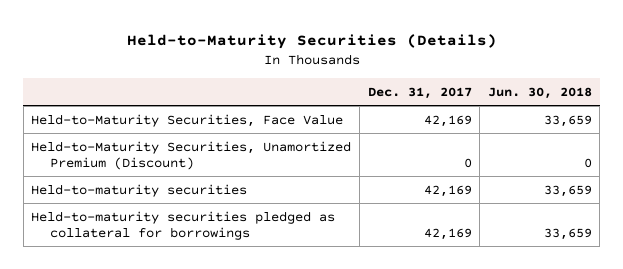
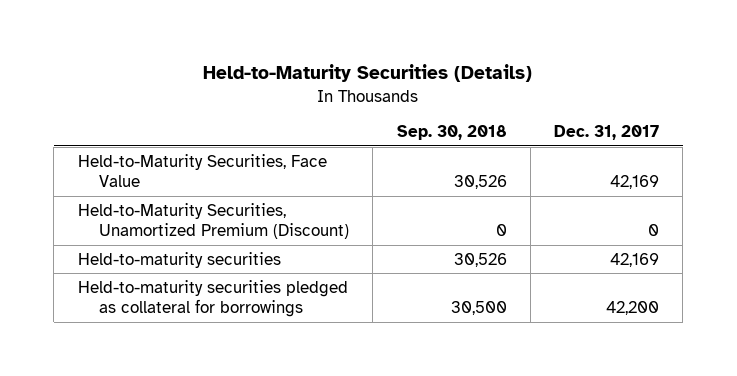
[487,86,592,99] Jun. 30, 2018 -> none
none -> [396,125,507,141] Sep. 30, 2018
[423,227,472,240] 42,169 -> [606,301,660,316] 42,200

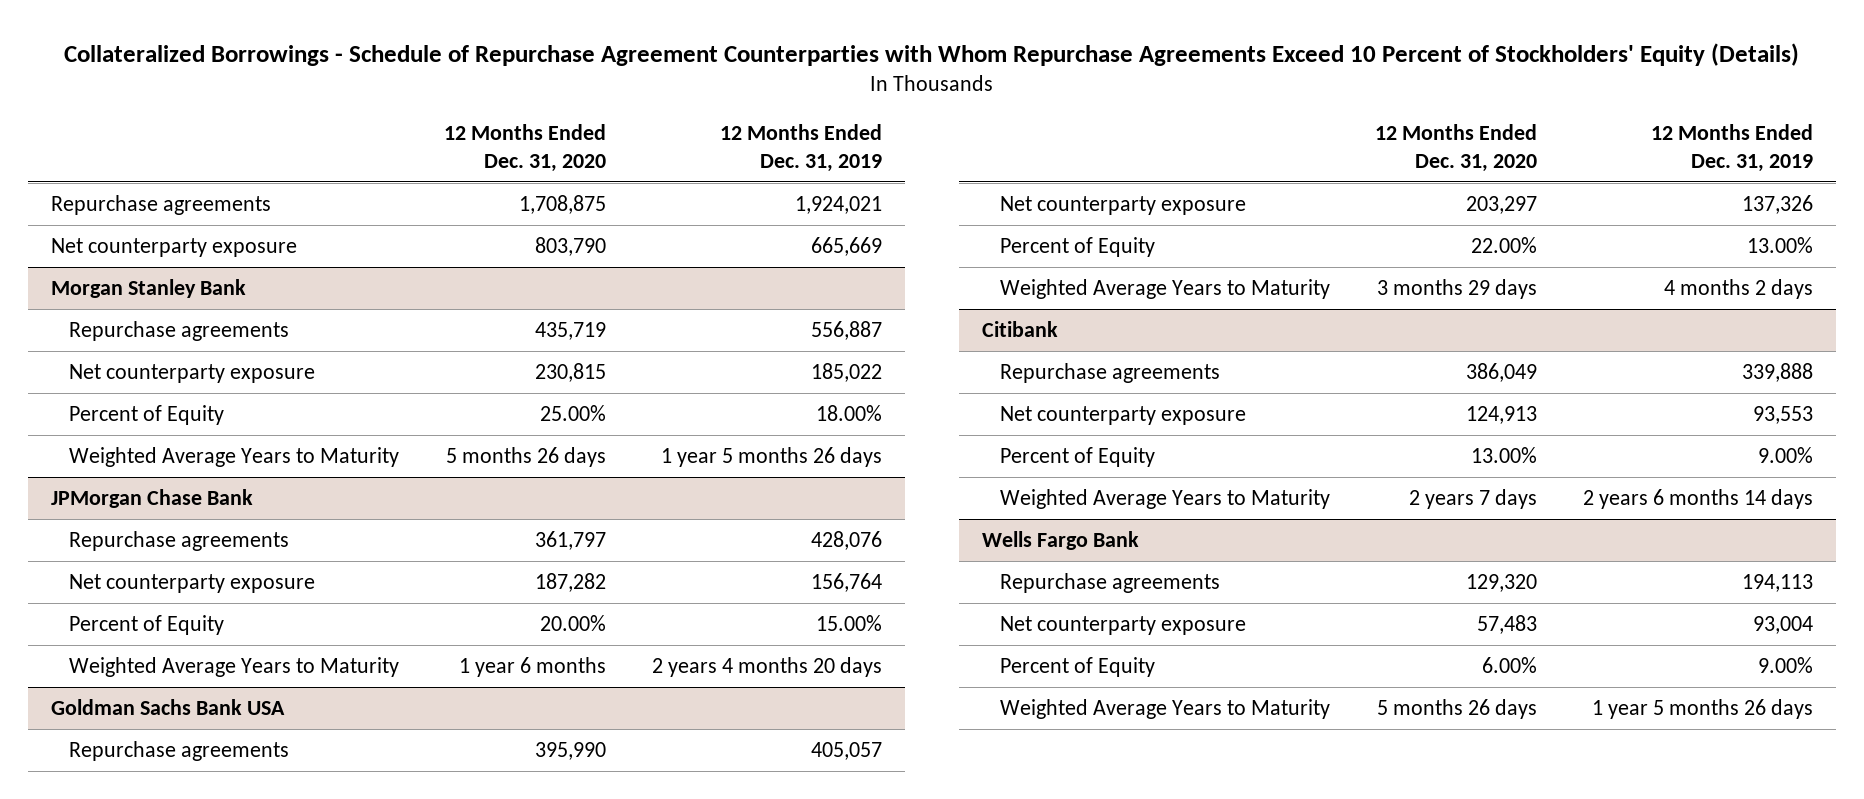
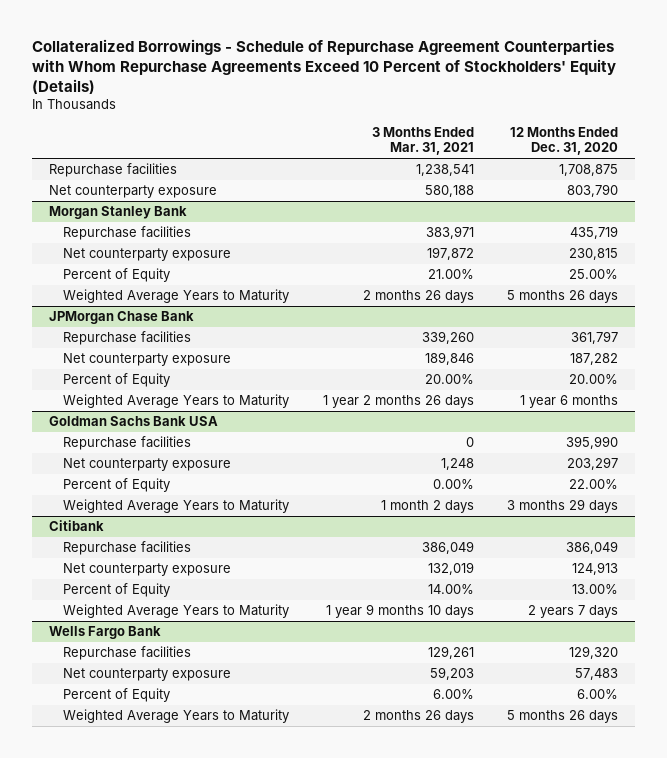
[720,124,883,173] 12 Months Ended Dec. 31, 2019 -> none
none -> [371,127,474,156] 3 Months Ended Mar. 31, 2021
[50,194,271,215] Repurchase agreements -> [48,163,177,178] Repurchase facilities
[68,320,289,341] Repurchase agreements -> [62,226,191,241] Repurchase facilities
[68,530,289,551] Repurchase agreements -> [62,331,191,346] Repurchase facilities
[68,740,289,761] Repurchase agreements -> [62,436,191,451] Repurchase facilities
[999,362,1220,383] Repurchase agreements -> [62,541,191,556] Repurchase facilities
[999,572,1220,593] Repurchase agreements -> [62,646,191,661] Repurchase facilities

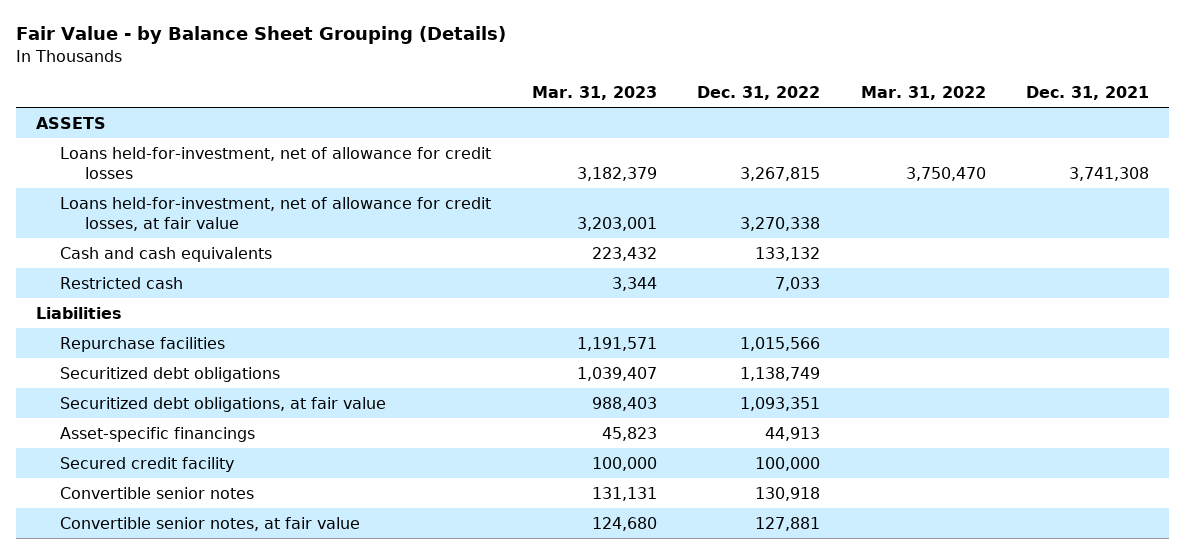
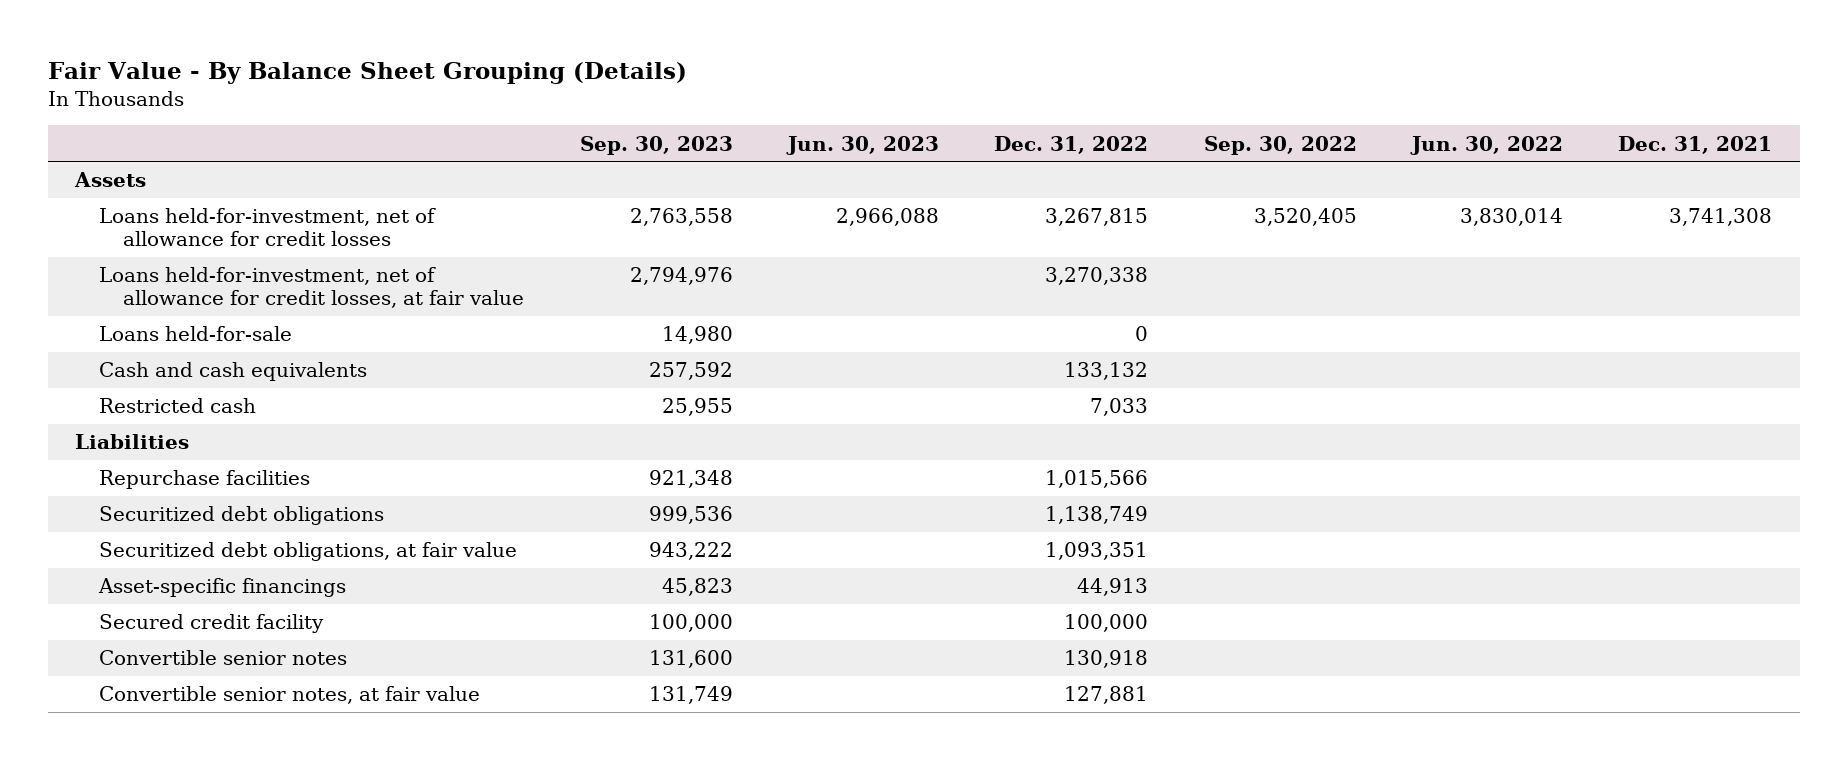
[15,26,506,45] Fair Value - by Balance Sheet Grouping (Details) -> [47,61,687,84] Fair Value - By Balance Sheet Grouping (Details)
[531,85,657,100] Mar. 31, 2023 -> none
[860,85,986,100] Mar. 31, 2022 -> none
none -> [579,135,733,155] Sep. 30, 2023
none -> [786,135,940,155] Jun. 30, 2023
none -> [1203,135,1357,155] Sep. 30, 2022
none -> [1409,135,1563,155] Jun. 30, 2022
[36,116,107,129] ASSETS -> [74,172,147,188] Assets
none -> [99,326,293,342] Loans held-for-sale

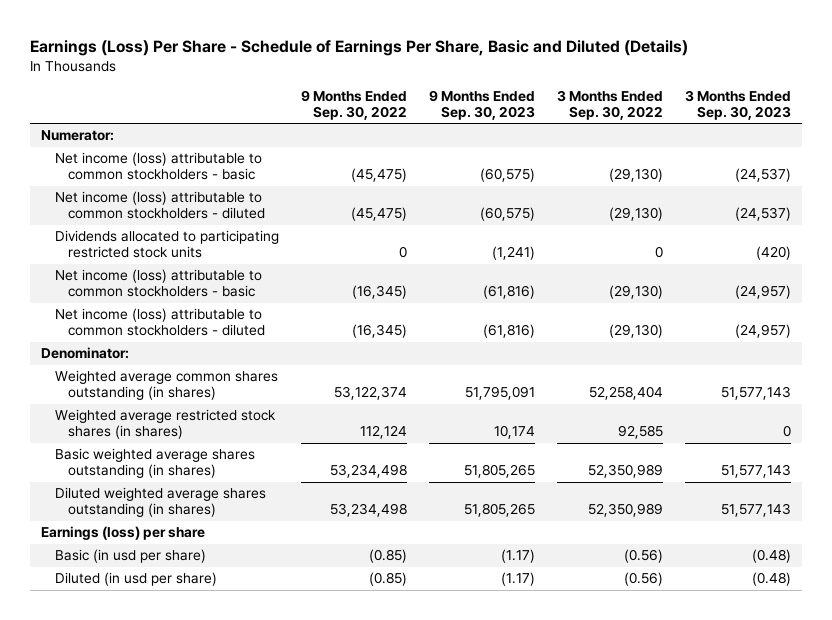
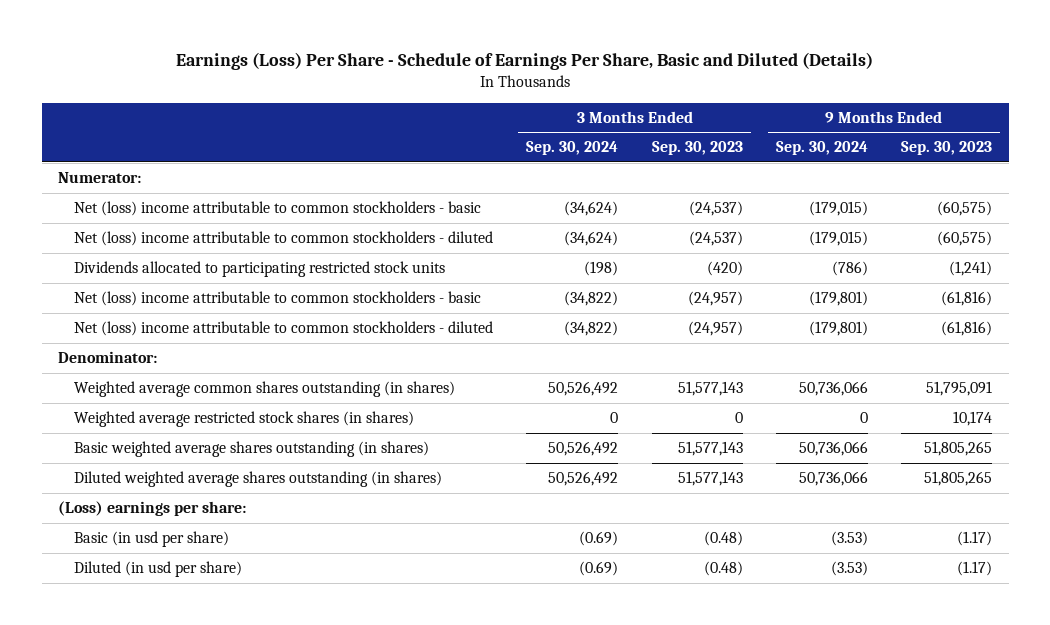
[300,89,407,120] 9 Months Ended Sep. 30, 2022 -> none
[556,89,663,120] 3 Months Ended Sep. 30, 2022 -> none
none -> [526,141,619,156] Sep. 30, 2024
none -> [775,141,868,156] Sep. 30, 2024
[54,152,262,181] Net income (loss) attributable to common stockholders - basic -> [74,201,482,217] Net (loss) income attributable to common stockholders - basic
[54,191,266,220] Net income (loss) attributable to common stockholders - diluted -> [74,231,494,247] Net (loss) income attributable to common stockholders - diluted
[54,269,262,298] Net income (loss) attributable to common stockholders - basic -> [74,291,482,307] Net (loss) income attributable to common stockholders - basic
[54,308,266,337] Net income (loss) attributable to common stockholders - diluted -> [74,321,494,337] Net (loss) income attributable to common stockholders - diluted
[41,526,206,541] Earnings (loss) per share -> [58,501,247,517] (Loss) earnings per share:

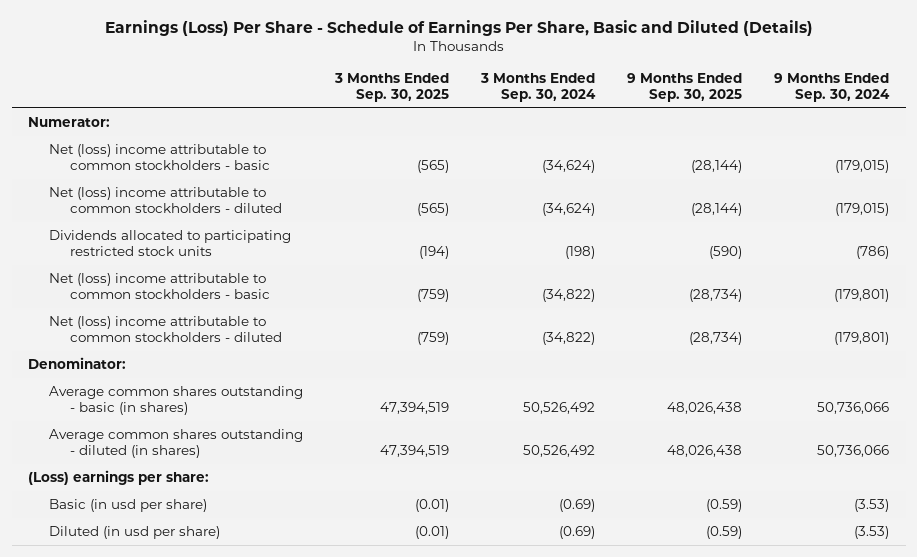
[651,141,743,156] Sep. 30, 2023 -> none
[901,141,993,156] Sep. 30, 2023 -> none
none -> [334,72,450,103] 3 Months Ended Sep. 30, 2025
none -> [627,72,743,103] 9 Months Ended Sep. 30, 2025
[74,381,456,398] Weighted average common shares outstanding (in shares) -> none
[74,411,415,428] Weighted average restricted stock shares (in shares) -> none
[74,441,430,458] Basic weighted average shares outstanding (in shares) -> [48,386,303,416] Average common shares outstanding - basic (in shares)
[74,471,443,488] Diluted weighted average shares outstanding (in shares) -> [48,429,303,459] Average common shares outstanding - diluted (in shares)

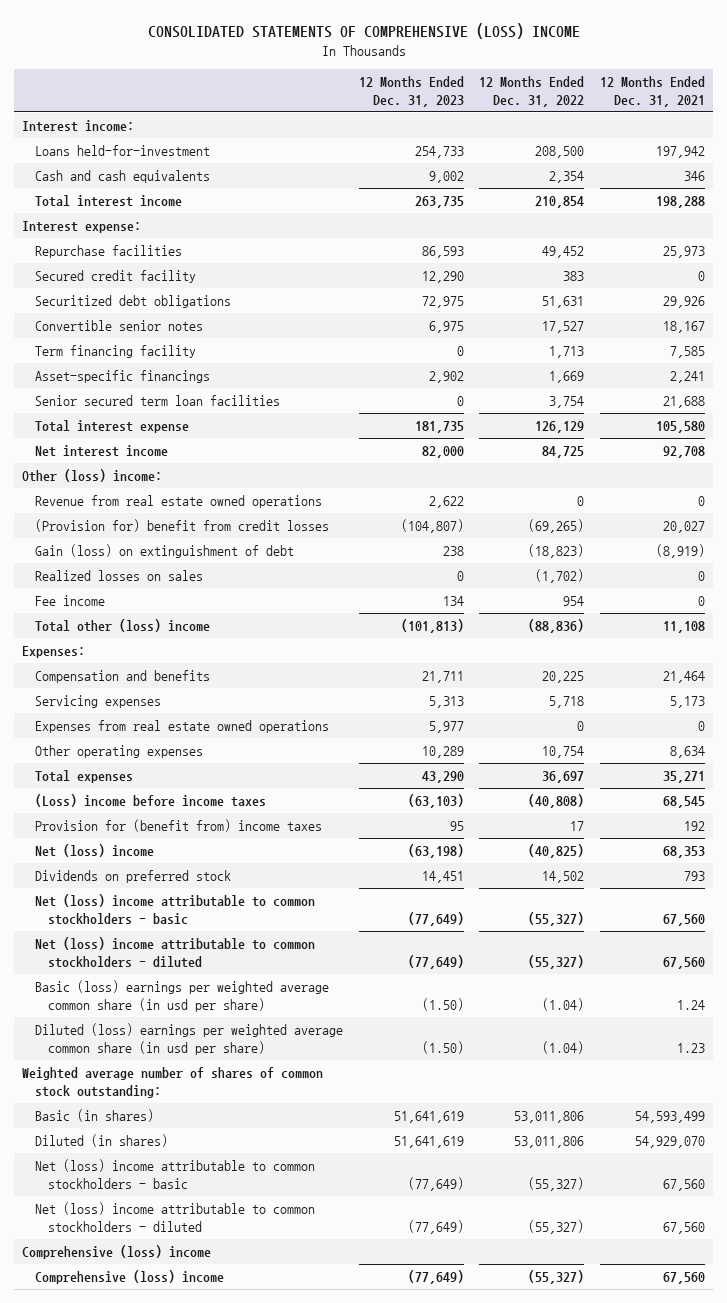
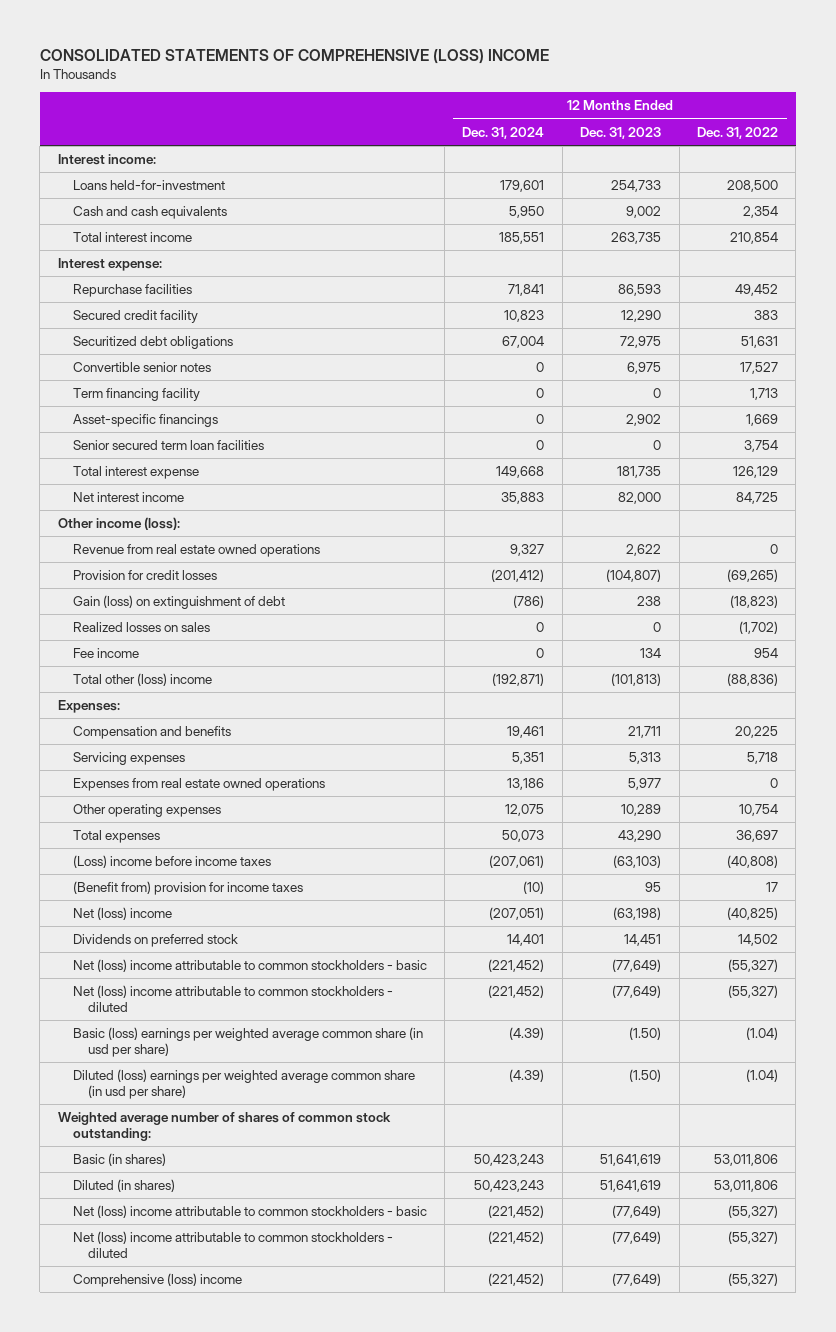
[599,75,705,107] 12 Months Ended Dec. 31, 2021 -> none
none -> [462,126,545,139] Dec. 31, 2024
[22,469,163,483] Other (loss) income: -> [57,517,180,531] Other income (loss):
[35,519,330,533] (Provision for) benefit from credit losses -> [72,570,217,581] Provision for credit losses
[35,819,323,833] Provision for (benefit from) income taxes -> [72,881,303,896] (Benefit from) provision for income taxes
[22,1245,212,1260] Comprehensive (loss) income -> none

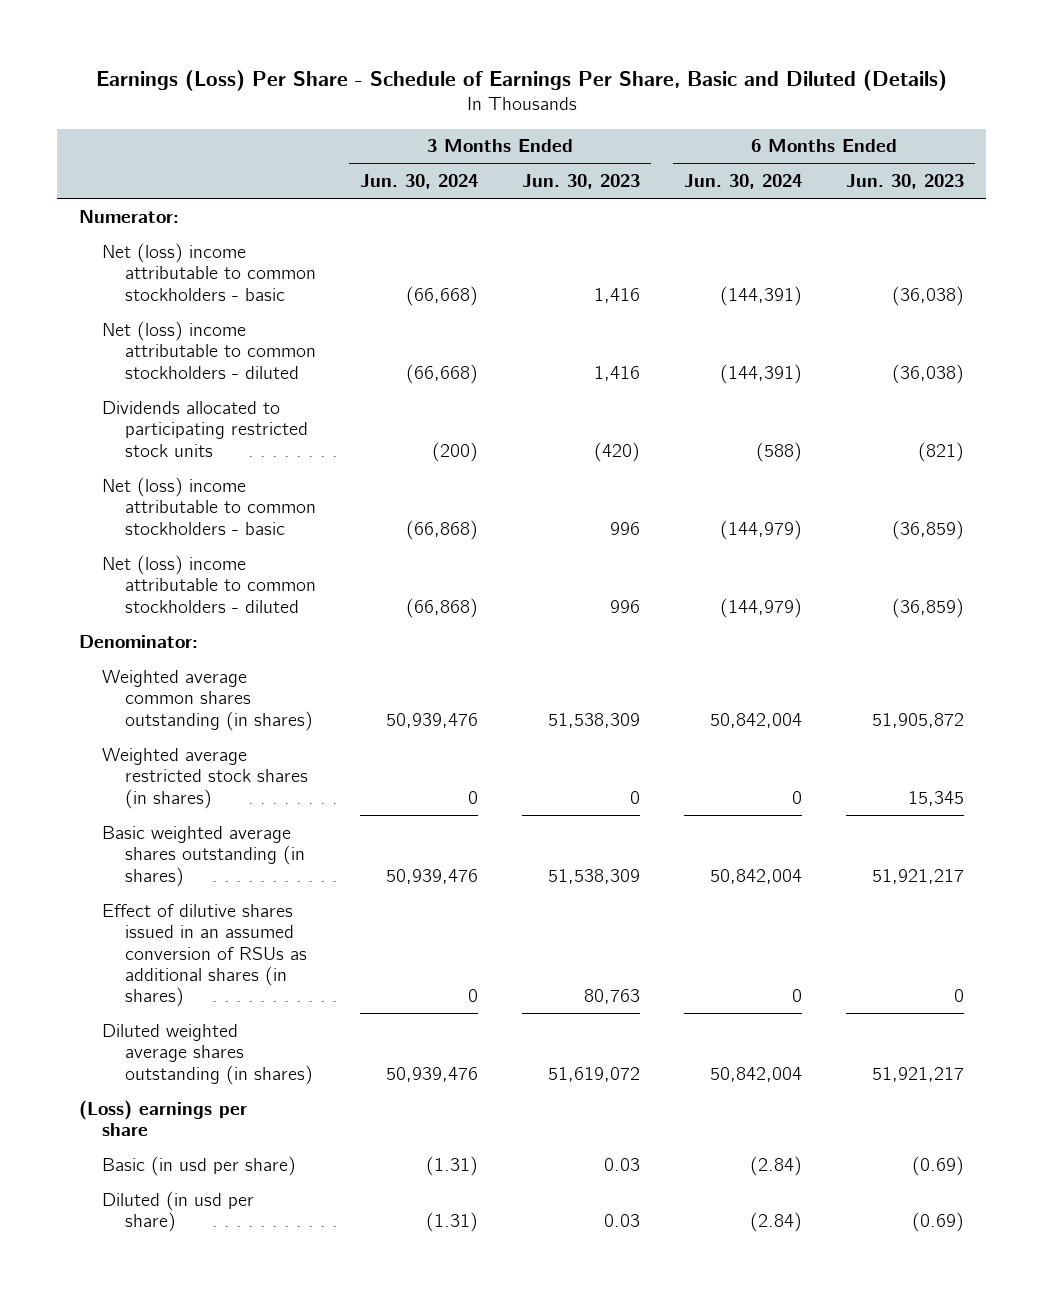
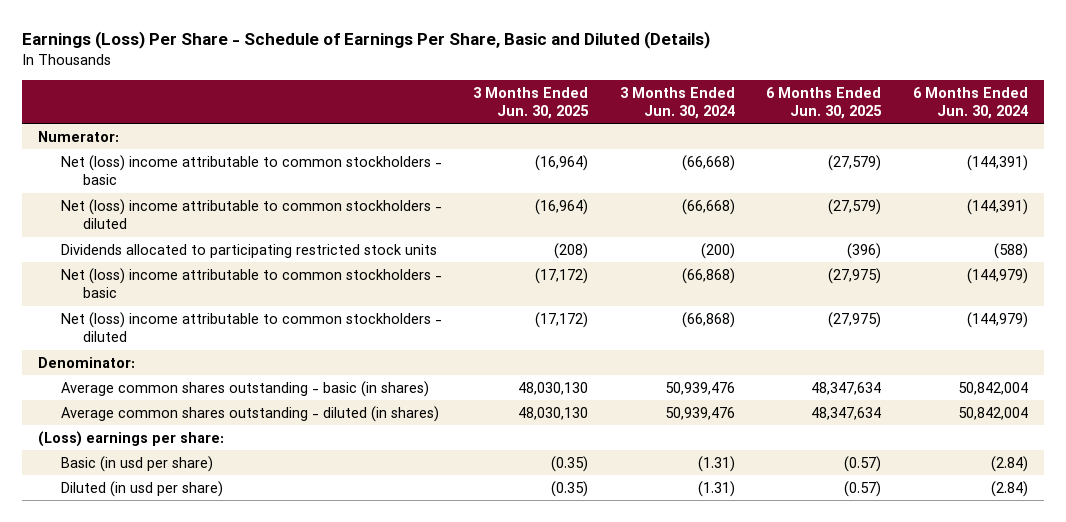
[522,174,641,190] Jun. 30, 2023 -> none
[846,174,965,190] Jun. 30, 2023 -> none
none -> [473,86,590,120] 3 Months Ended Jun. 30, 2025
none -> [766,86,883,120] 6 Months Ended Jun. 30, 2025
[102,669,314,731] Weighted average common shares outstanding (in shares) -> none
[102,747,309,809] Weighted average restricted stock shares (in shares) -> none
[102,903,308,1008] Effect of dilutive shares issued in an assumed conversion of RSUs as additional shares (in shares) -> none
[102,825,306,887] Basic weighted average shares outstanding (in shares) -> [60,380,429,397] Average common shares outstanding - basic (in shares)
[102,1023,314,1085] Diluted weighted average shares outstanding (in shares) -> [60,405,439,422] Average common shares outstanding - diluted (in shares)
[79,1099,248,1137] (Loss) earnings per share -> [38,430,225,447] (Loss) earnings per share:

